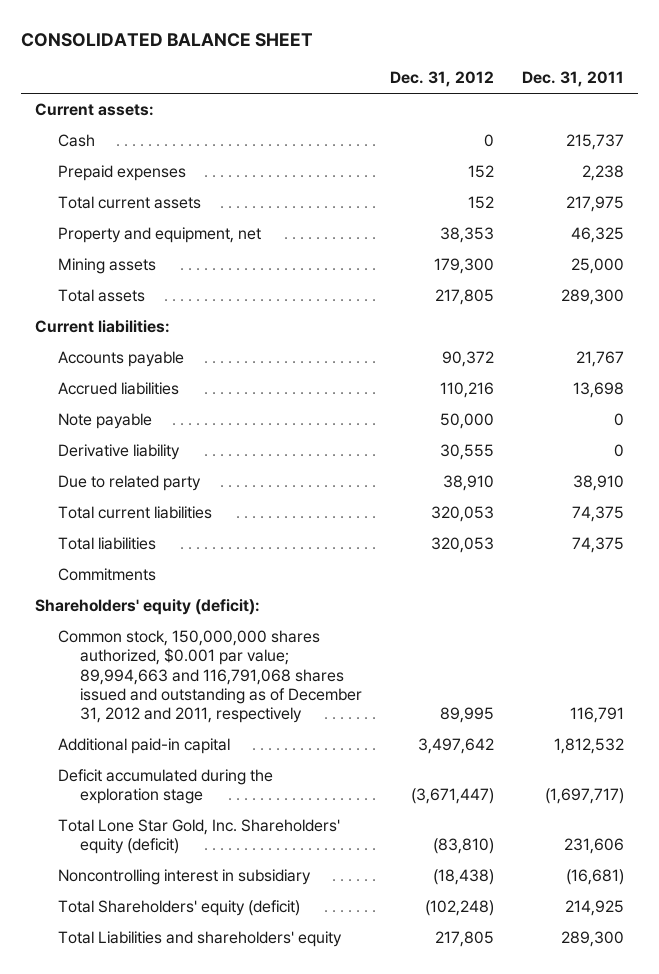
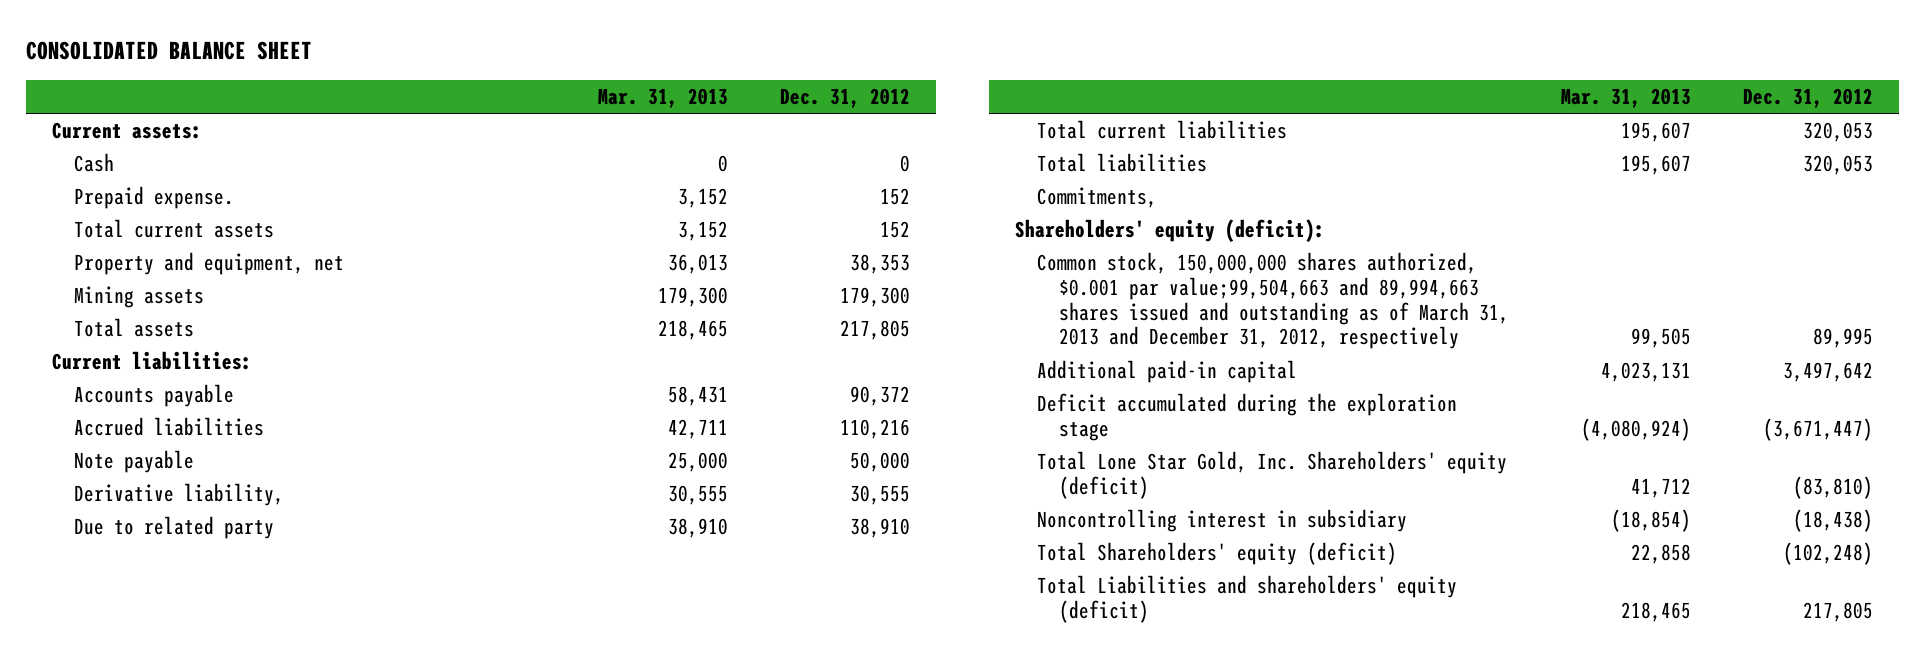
[522,70,625,87] Dec. 31, 2011 -> none
none -> [597,88,728,109] Mar. 31, 2013
[57,165,186,182] Prepaid expenses -> [73,186,234,210] Prepaid expense.
[57,444,180,461] Derivative liability -> [73,483,284,507] Derivative liability,
[57,568,156,582] Commitments -> [1036,187,1157,209] Commitments,
[57,630,363,723] Common stock, 150,000,000 shares authorized, $0.001 par value; 89,994,663 and 116,791,068 shares issued and outstanding as of December 31, 2012 and 2011, respectively -> [1036,252,1509,350] Common stock, 150,000,000 shares authorized, $0.001 par value;99,504,663 and 89,994,663 shares issued and outstanding as of March 31, 2013 and December 31, 2012, respectively
[57,931,342,948] Total Liabilities and shareholders' equity -> [1036,575,1457,623] Total Liabilities and shareholders' equity (deficit)

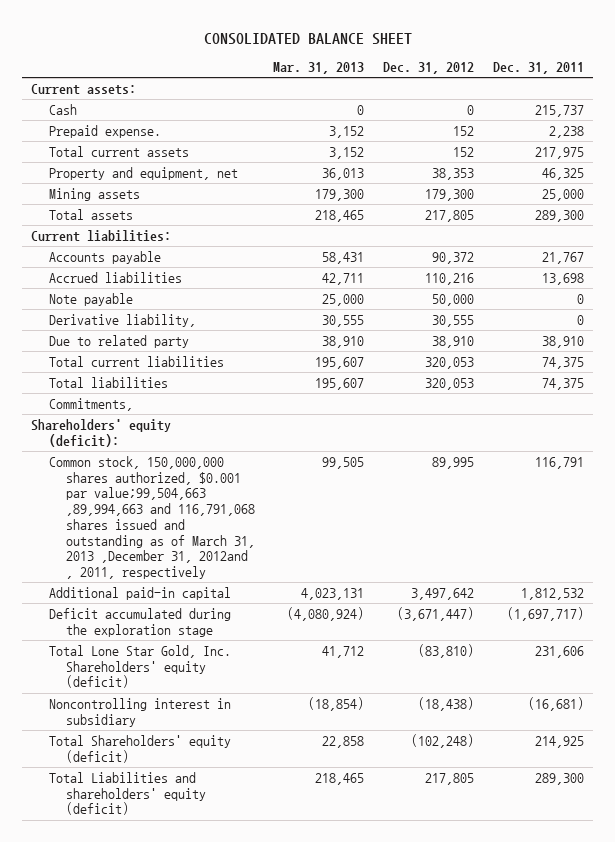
none -> [492,61,584,74] Dec. 31, 2011
[1036,252,1509,350] Common stock, 150,000,000 shares authorized, $0.001 par value;99,504,663 and 89,994,663 shares issued and outstanding as of March 31, 2013 and December 31, 2012, respectively -> [48,455,255,580] Common stock, 150,000,000 shares authorized, $0.001 par value;99,504,663 ,89,994,663 and 116,791,068 shares issued and outstanding as of March 31, 2013 ,December 31, 2012and , 2011, respectively

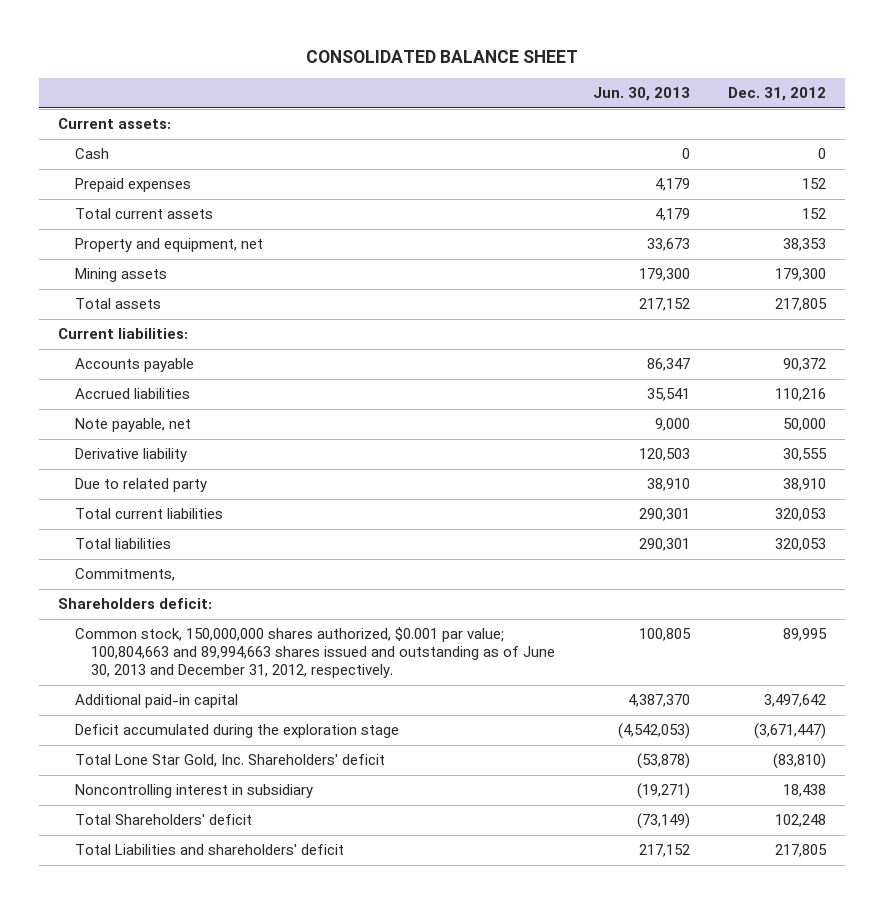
[273,61,365,74] Mar. 31, 2013 -> none
[492,61,584,74] Dec. 31, 2011 -> none
none -> [593,87,691,102] Jun. 30, 2013
[48,124,161,138] Prepaid expense. -> [74,178,191,193] Prepaid expenses
[48,292,133,306] Note payable -> [74,418,191,433] Note payable, net
[48,313,196,327] Derivative liability, -> [74,448,187,463] Derivative liability
[31,418,172,447] Shareholders' equity (deficit): -> [58,598,213,610] Shareholders deficit:
[48,455,255,580] Common stock, 150,000,000 shares authorized, $0.001 par value;99,504,663 ,89,994,663 and 116,791,068 shares issued and outstanding as of March 31, 2013 ,December 31, 2012and , 2011, respectively -> [74,627,556,679] Common stock, 150,000,000 shares authorized, $0.001 par value; 100,804,663 and 89,994,663 shares issued and outstanding as of June 30, 2013 and December 31, 2012, respectively.
[48,644,231,689] Total Lone Star Gold, Inc. Shareholders' equity (deficit) -> [74,754,385,768] Total Lone Star Gold, Inc. Shareholders' deficit
[418,696,475,711] (18,438) -> [783,784,827,798] 18,438
[48,734,231,763] Total Shareholders' equity (deficit) -> [74,814,252,826] Total Shareholders' deficit
[411,733,475,748] (102,248) -> [775,814,827,828] 102,248
[48,771,206,816] Total Liabilities and shareholders' equity (deficit) -> [74,844,344,856] Total Liabilities and shareholders' deficit

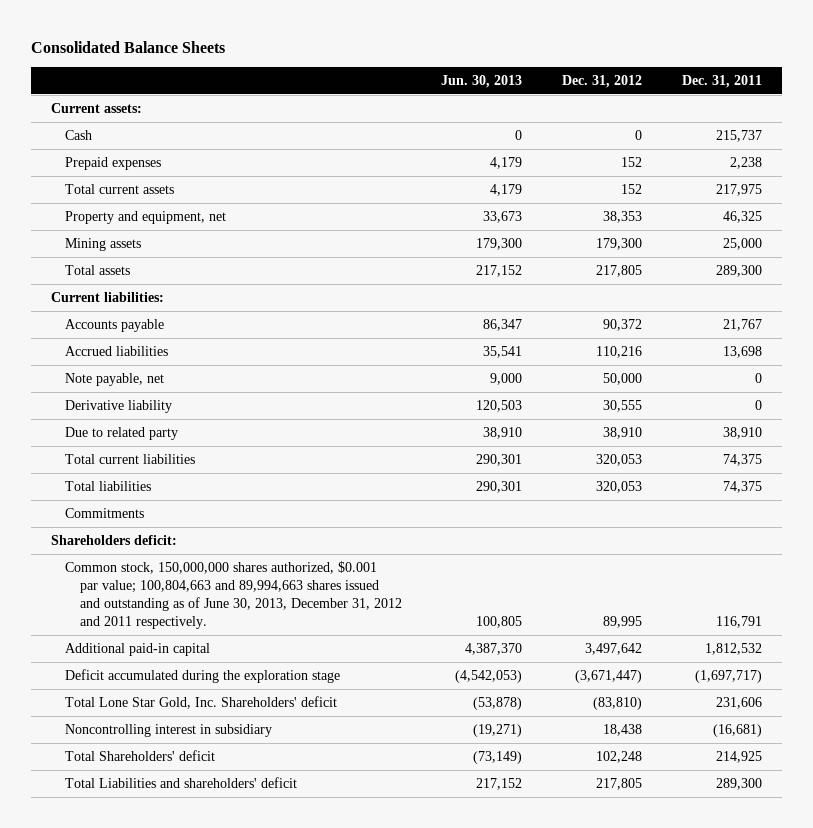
[306,49,579,63] CONSOLIDATED BALANCE SHEET -> [31,40,226,53] Consolidated Balance Sheets
none -> [682,74,763,88] Dec. 31, 2011
[74,568,175,582] Commitments, -> [65,508,145,519] Commitments
[74,627,556,679] Common stock, 150,000,000 shares authorized, $0.001 par value; 100,804,663 and 89,994,663 shares issued and outstanding as of June 30, 2013 and December 31, 2012, respectively. -> [65,561,402,630] Common stock, 150,000,000 shares authorized, $0.001 par value; 100,804,663 and 89,994,663 shares issued and outstanding as of June 30, 2013, December 31, 2012 and 2011 respectively.

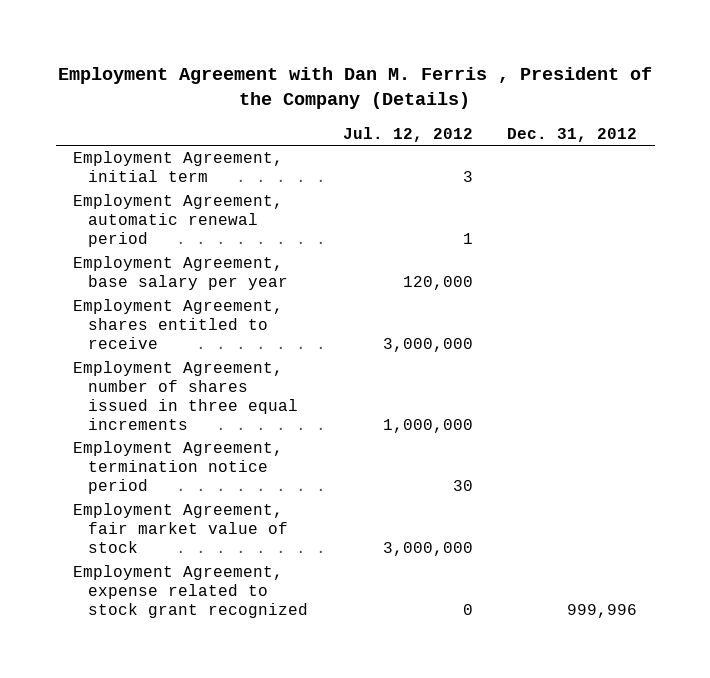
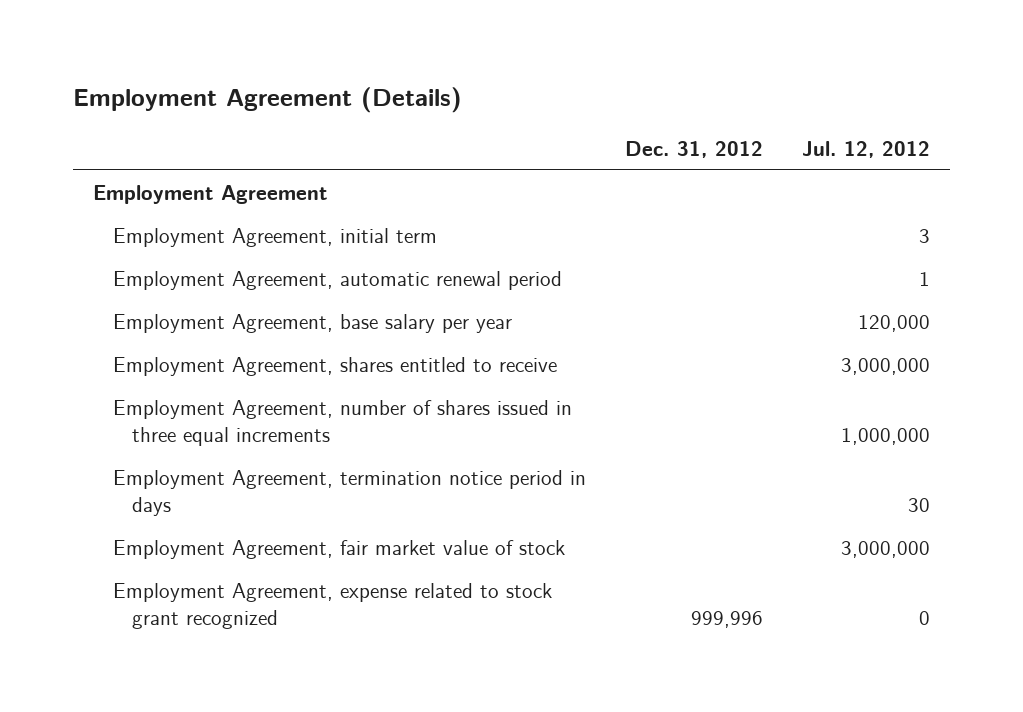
[58,67,653,110] Employment Agreement with Dan M. Ferris , President of the Company (Details) -> [73,87,463,114] Employment Agreement (Details)
none -> [92,184,327,204] Employment Agreement
[72,441,283,494] Employment Agreement, termination notice period -> [112,469,586,516] Employment Agreement, termination notice period in days

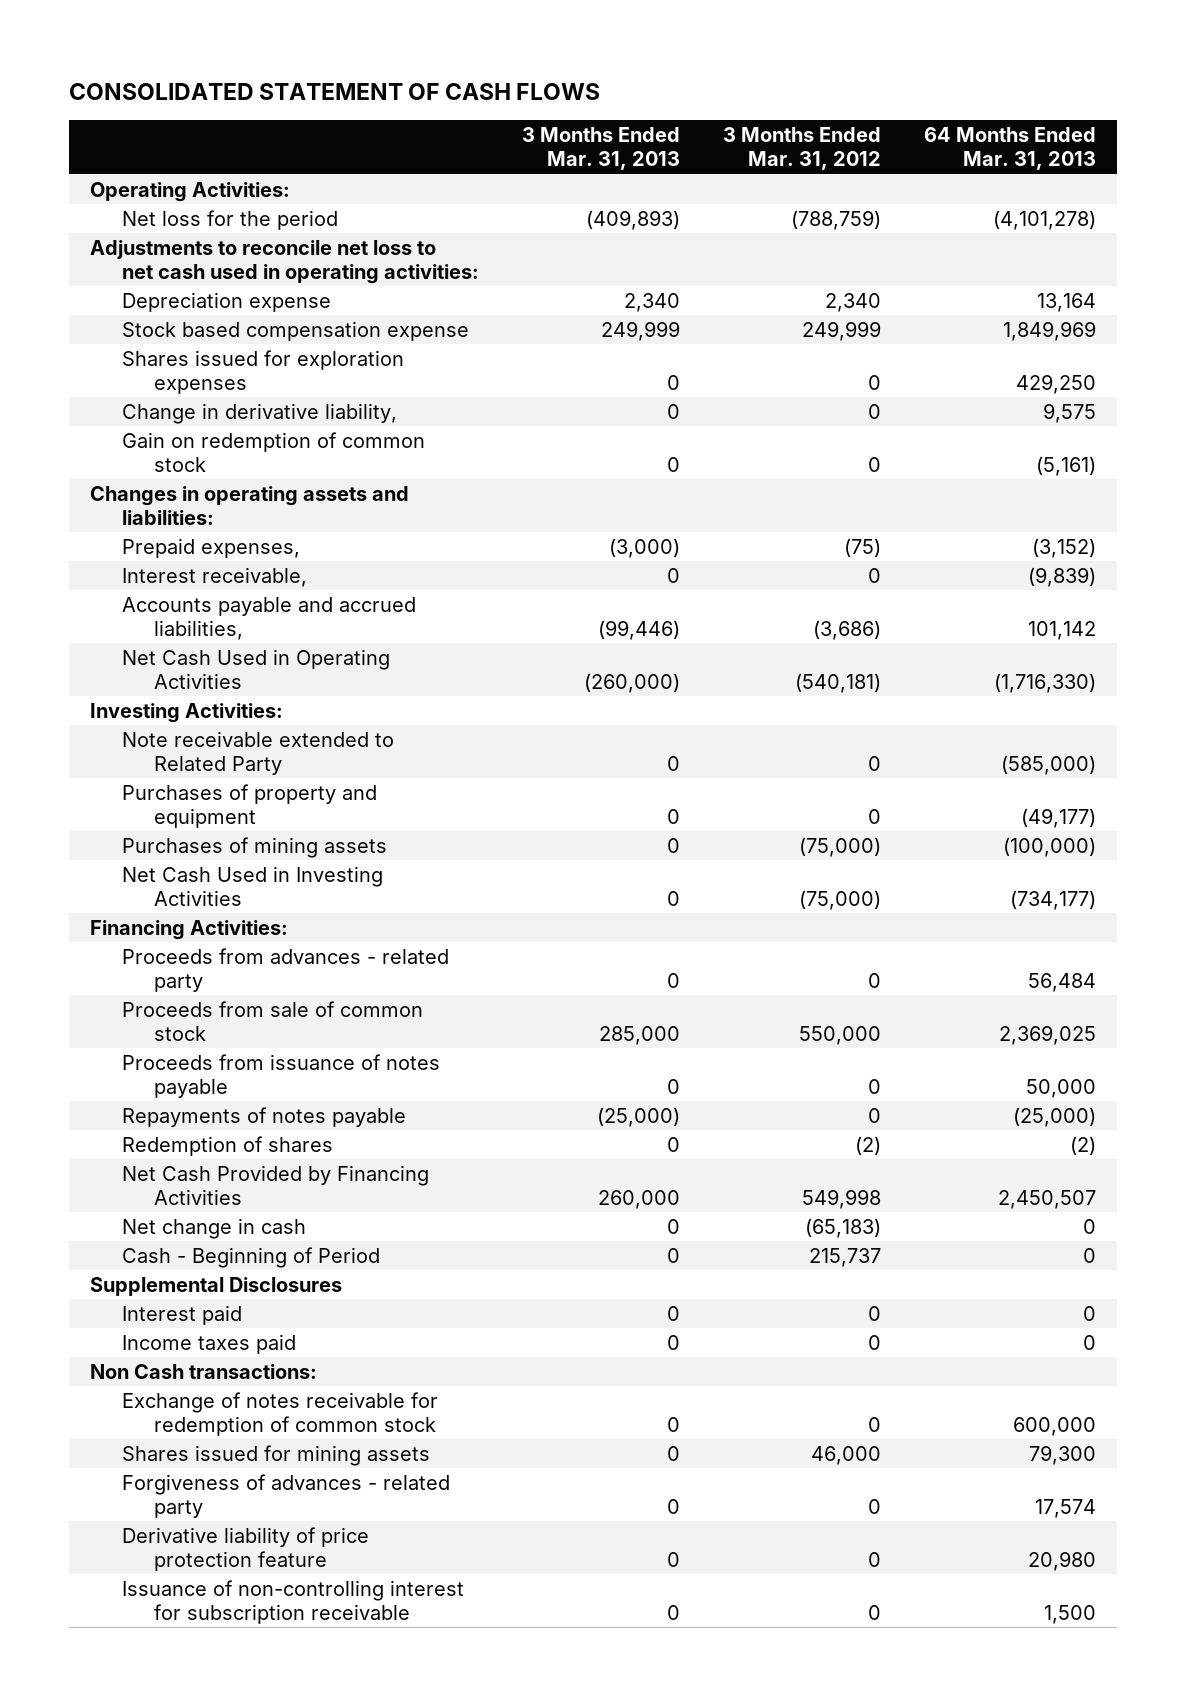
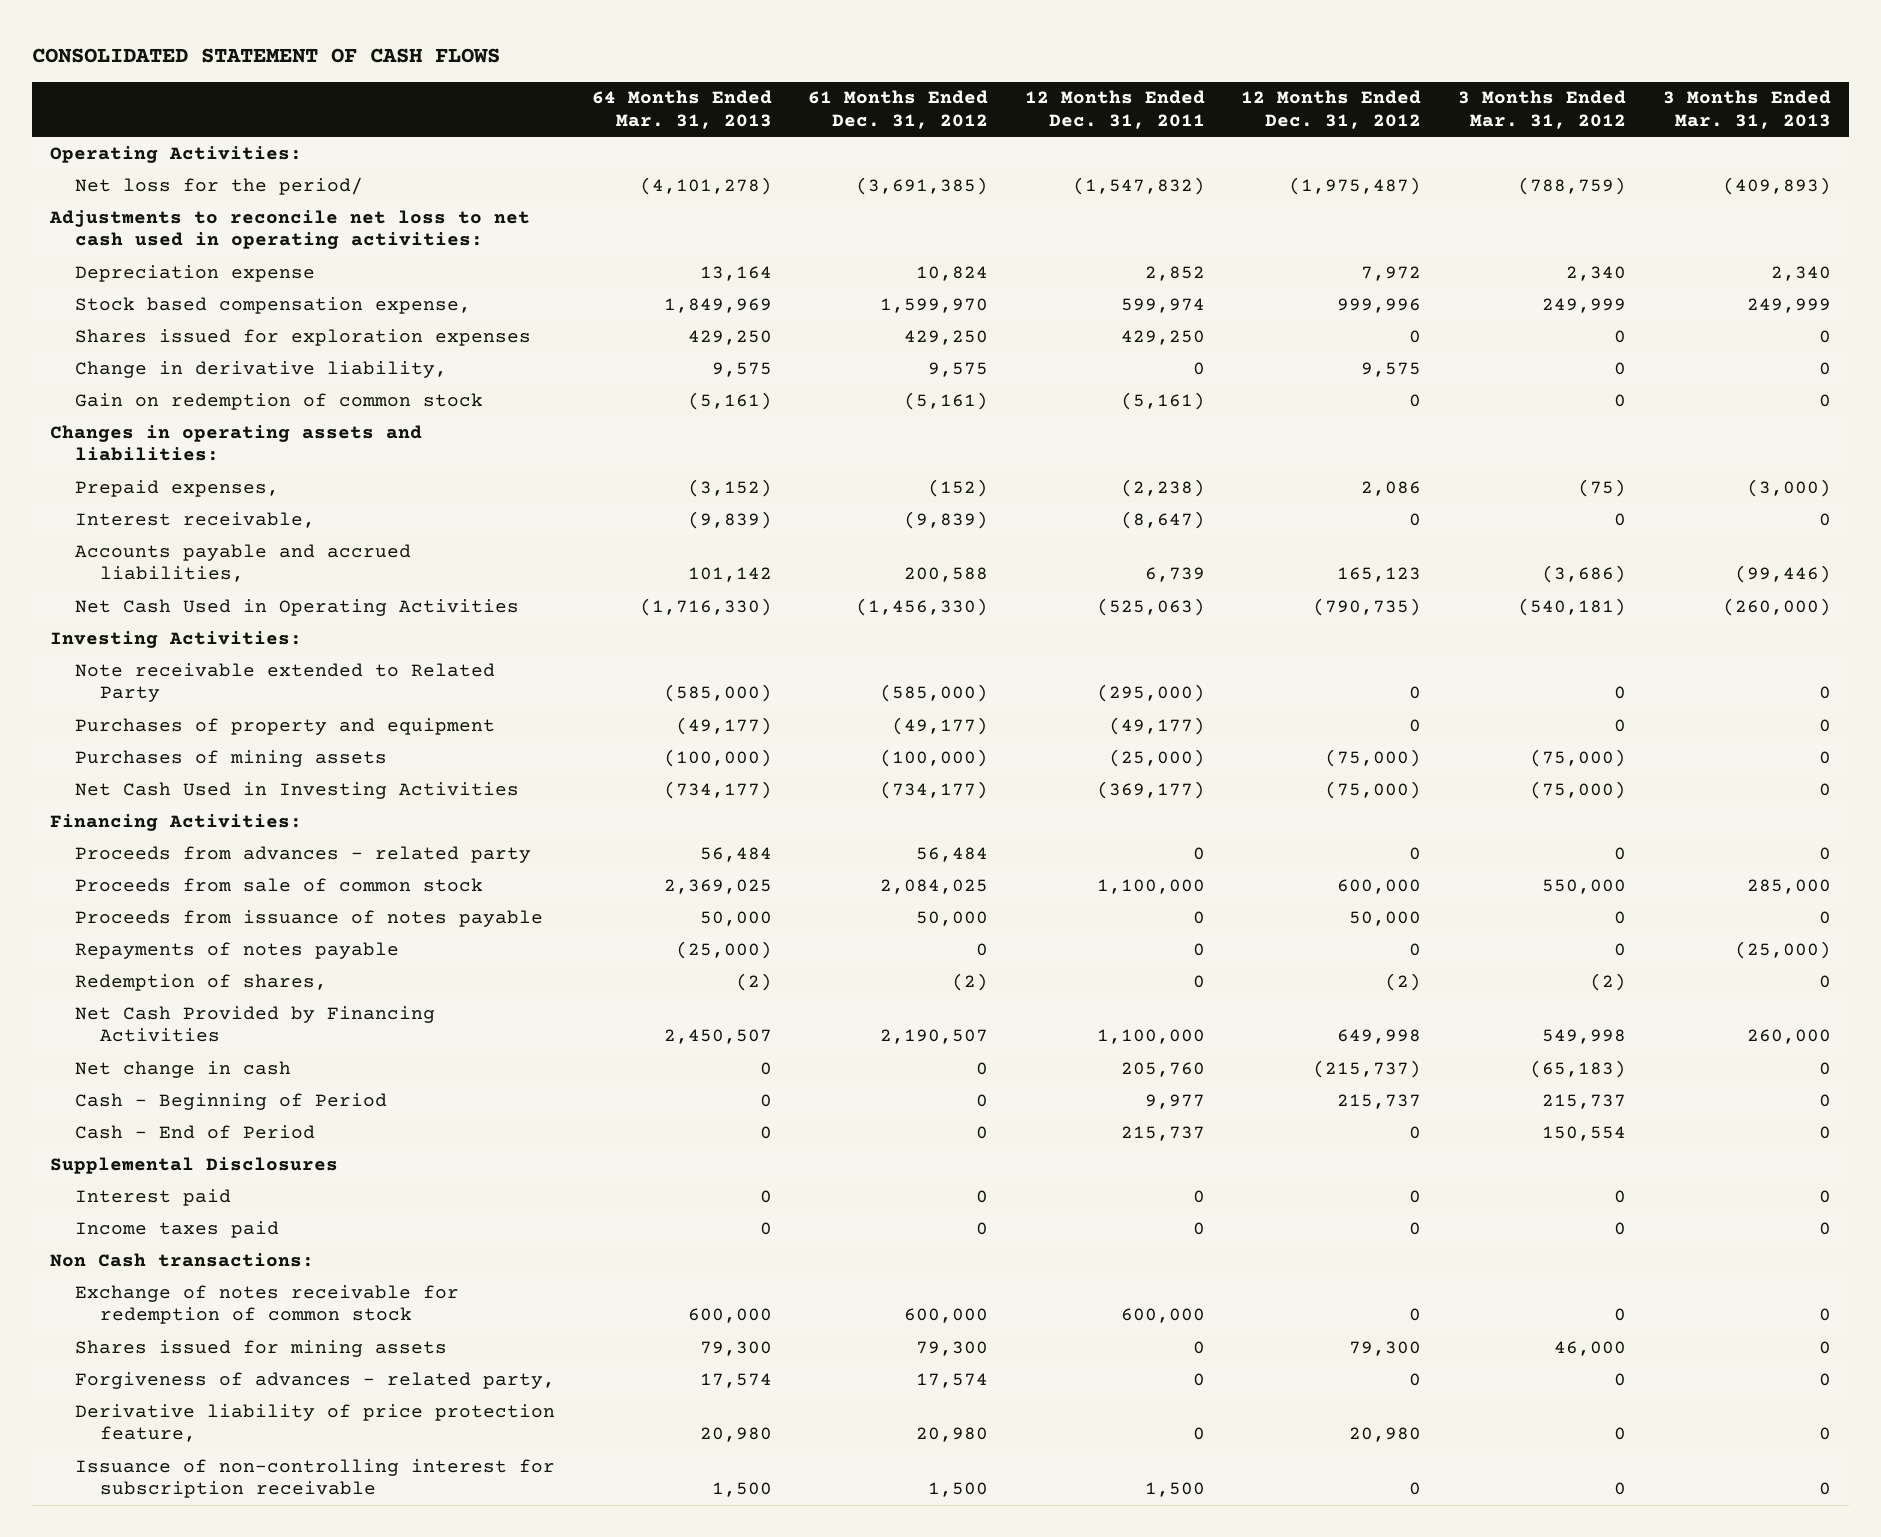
none -> [808,90,989,129] 61 Months Ended Dec. 31, 2012
none -> [1024,90,1205,129] 12 Months Ended Dec. 31, 2011
none -> [1241,90,1422,129] 12 Months Ended Dec. 31, 2012
[122,209,339,230] Net loss for the period -> [75,176,364,195] Net loss for the period/
[122,320,470,341] Stock based compensation expense -> [75,296,472,314] Stock based compensation expense,
[122,1135,334,1156] Redemption of shares -> [75,973,328,991] Redemption of shares,
none -> [75,1124,316,1139] Cash - End of Period
[122,1473,451,1519] Forgiveness of advances - related party -> [75,1371,556,1389] Forgiveness of advances - related party,
[122,1526,370,1572] Derivative liability of price protection feature -> [75,1403,556,1443] Derivative liability of price protection feature,

